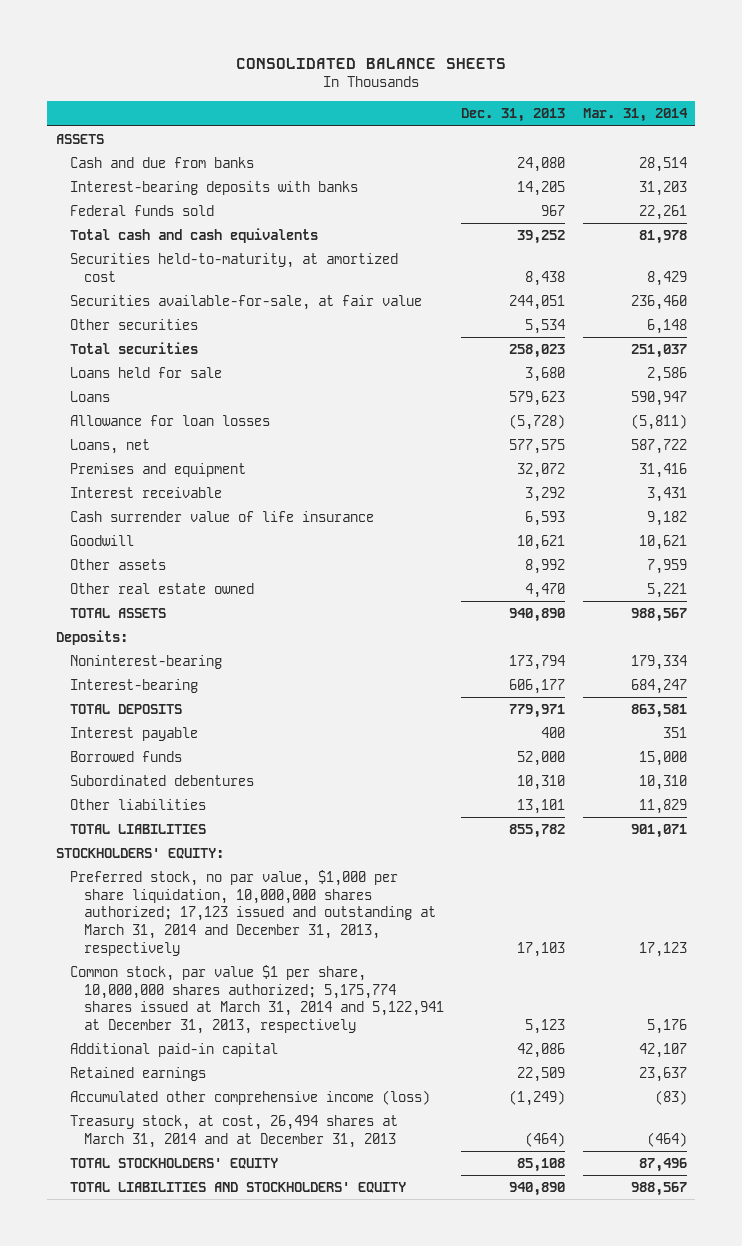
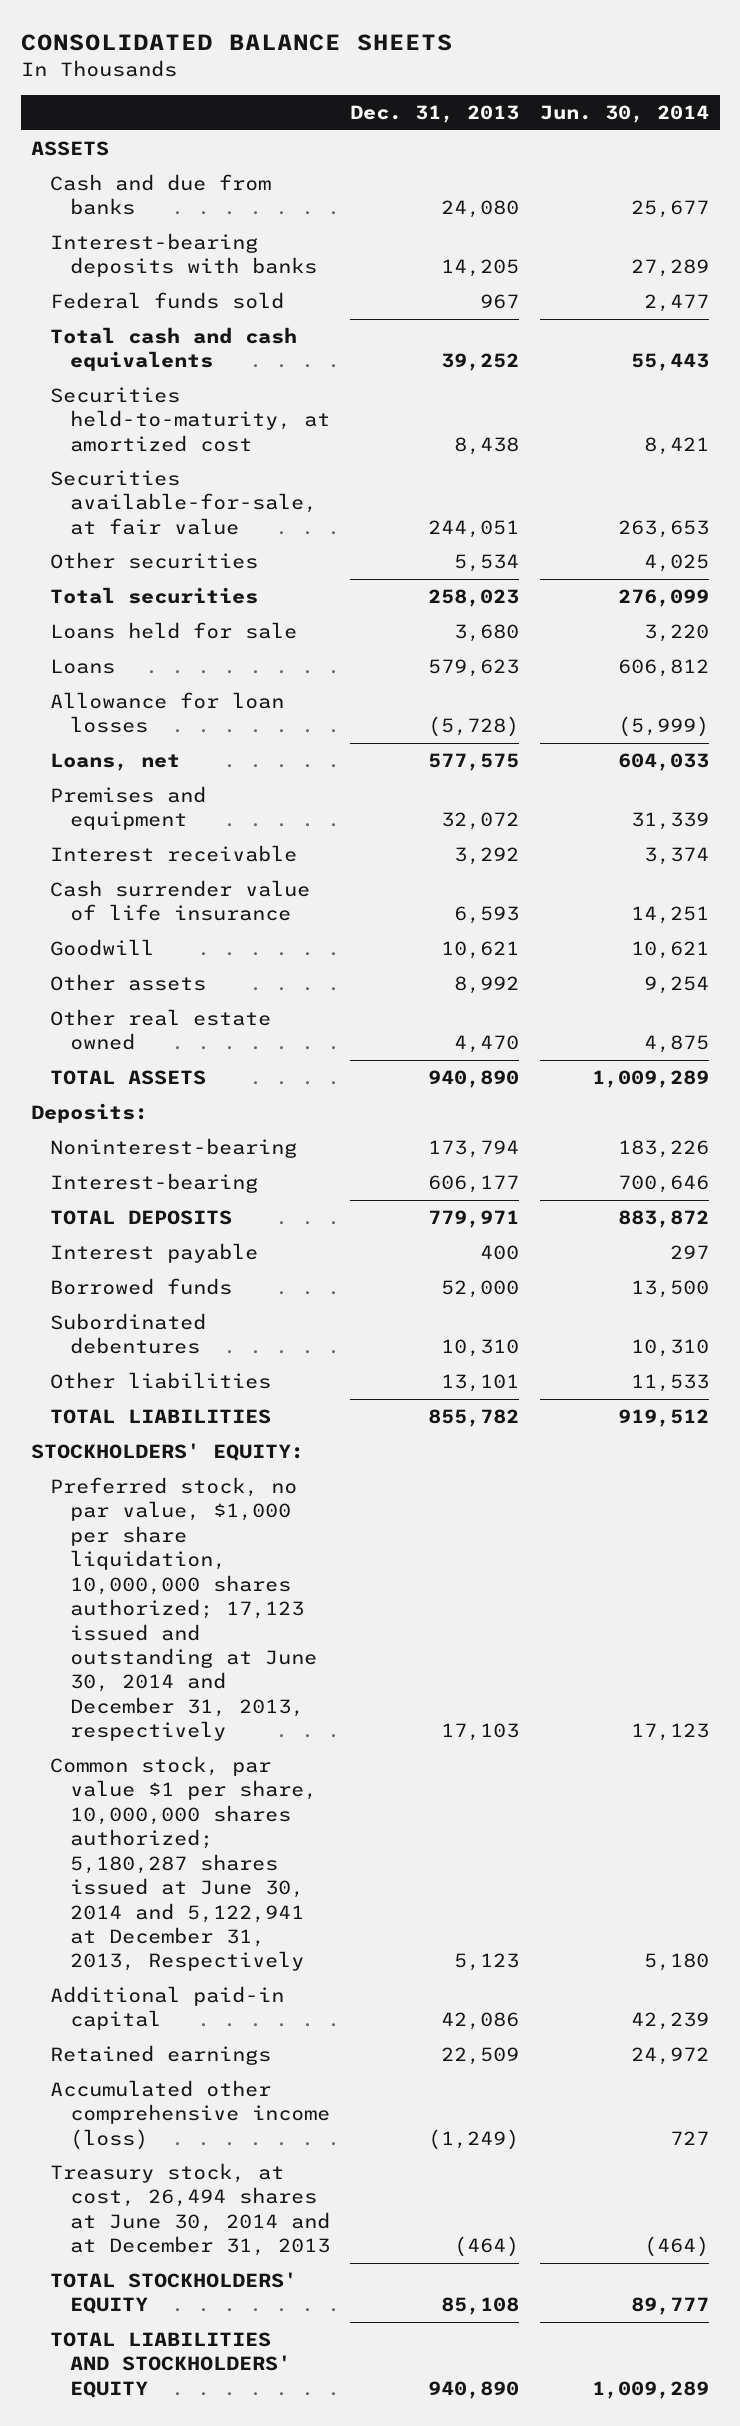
[582,108,688,123] Mar. 31, 2014 -> none
none -> [540,105,710,124] Jun. 30, 2014
[69,870,437,956] Preferred stock, no par value, $1,000 per share liquidation, 10,000,000 shares authorized; 17,123 issued and outstanding at March 31, 2014 and December 31, 2013, respectively -> [50,1476,317,1742] Preferred stock, no par value, $1,000 per share liquidation, 10,000,000 shares authorized; 17,123 issued and outstanding at June 30, 2014 and December 31, 2013, respectively
[69,965,445,1034] Common stock, par value $1 per share, 10,000,000 shares authorized; 5,175,774 shares issued at March 31, 2014 and 5,122,941 at December 31, 2013, respectively -> [50,1755,317,1972] Common stock, par value $1 per share, 10,000,000 shares authorized; 5,180,287 shares issued at June 30, 2014 and 5,122,941 at December 31, 2013, Respectively
[69,1115,398,1148] Treasury stock, at cost, 26,494 shares at March 31, 2014 and at December 31, 2013 -> [50,2162,330,2257] Treasury stock, at cost, 26,494 shares at June 30, 2014 and at December 31, 2013

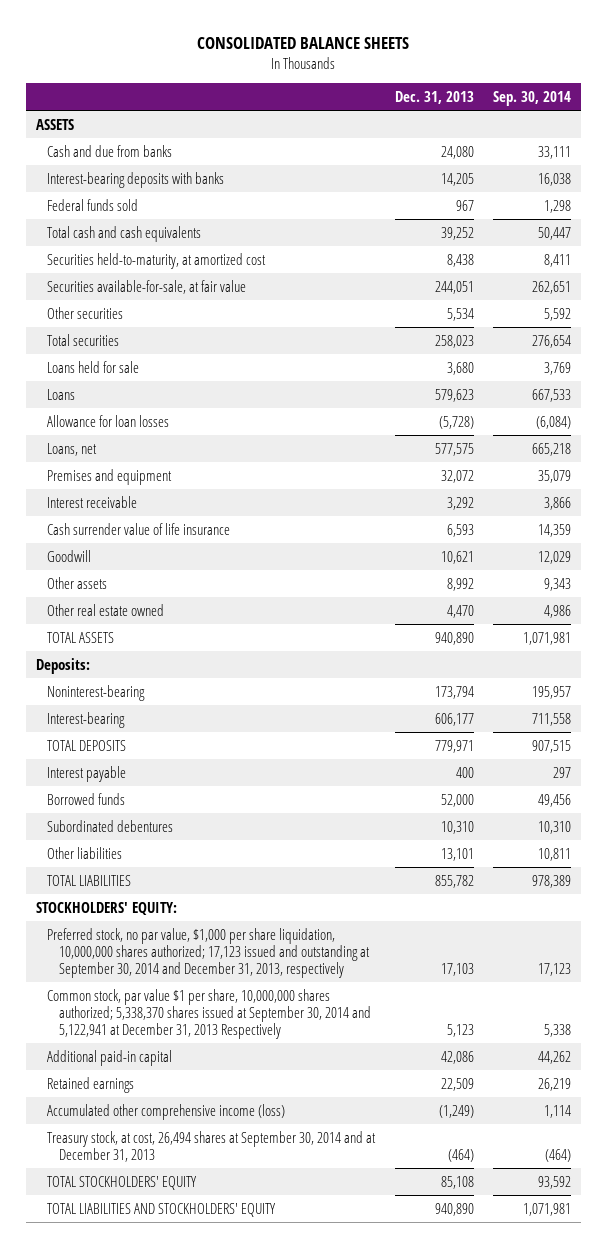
[540,105,710,124] Jun. 30, 2014 -> none
none -> [492,91,571,107] Sep. 30, 2014
[50,1476,317,1742] Preferred stock, no par value, $1,000 per share liquidation, 10,000,000 shares authorized; 17,123 issued and outstanding at June 30, 2014 and December 31, 2013, respectively -> [47,927,370,979] Preferred stock, no par value, $1,000 per share liquidation, 10,000,000 shares authorized; 17,123 issued and outstanding at September 30, 2014 and December 31, 2013, respectively
[50,1755,317,1972] Common stock, par value $1 per share, 10,000,000 shares authorized; 5,180,287 shares issued at June 30, 2014 and 5,122,941 at December 31, 2013, Respectively -> [47,988,371,1040] Common stock, par value $1 per share, 10,000,000 shares authorized; 5,338,370 shares issued at September 30, 2014 and 5,122,941 at December 31, 2013 Respectively
[50,2162,330,2257] Treasury stock, at cost, 26,494 shares at June 30, 2014 and at December 31, 2013 -> [47,1130,377,1162] Treasury stock, at cost, 26,494 shares at September 30, 2014 and at December 31, 2013

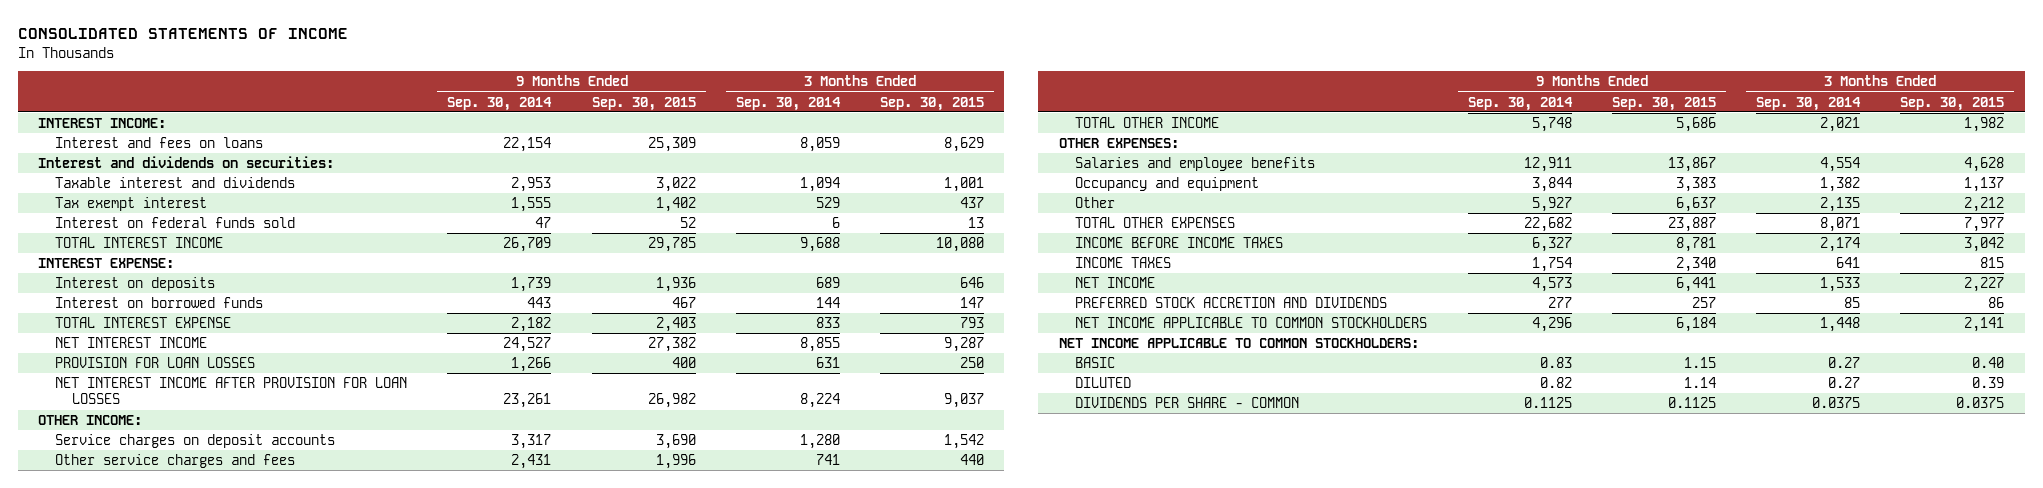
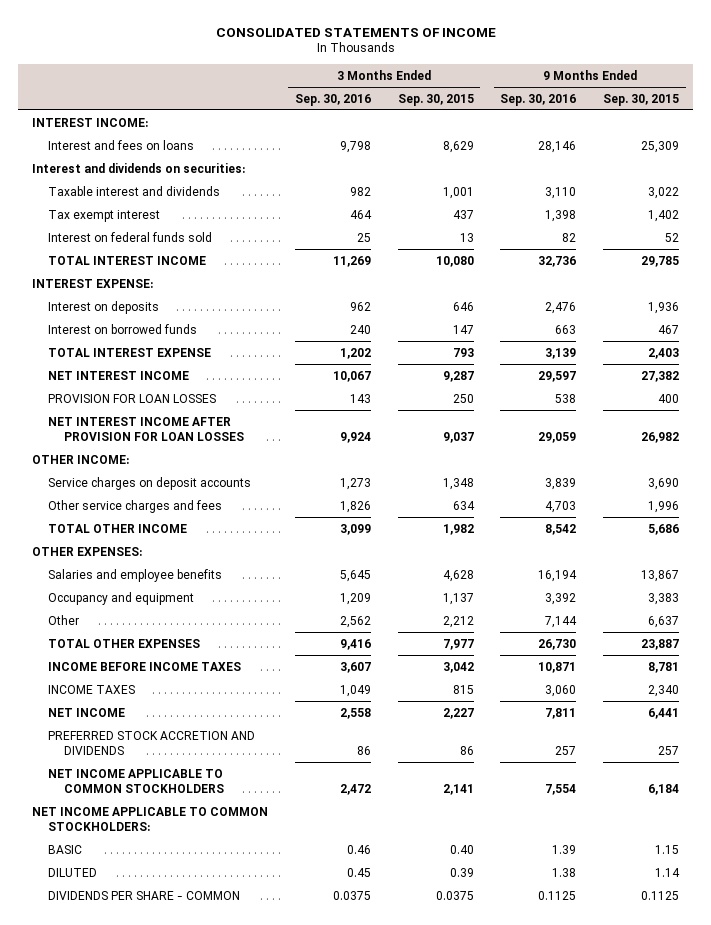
[447,96,553,111] Sep. 30, 2014 -> none
[736,96,842,111] Sep. 30, 2014 -> none
none -> [294,93,371,106] Sep. 30, 2016
none -> [500,93,577,106] Sep. 30, 2016
[944,433,985,449] 1,542 -> [442,477,474,490] 1,348
[960,453,985,465] 440 -> [452,500,475,510] 634

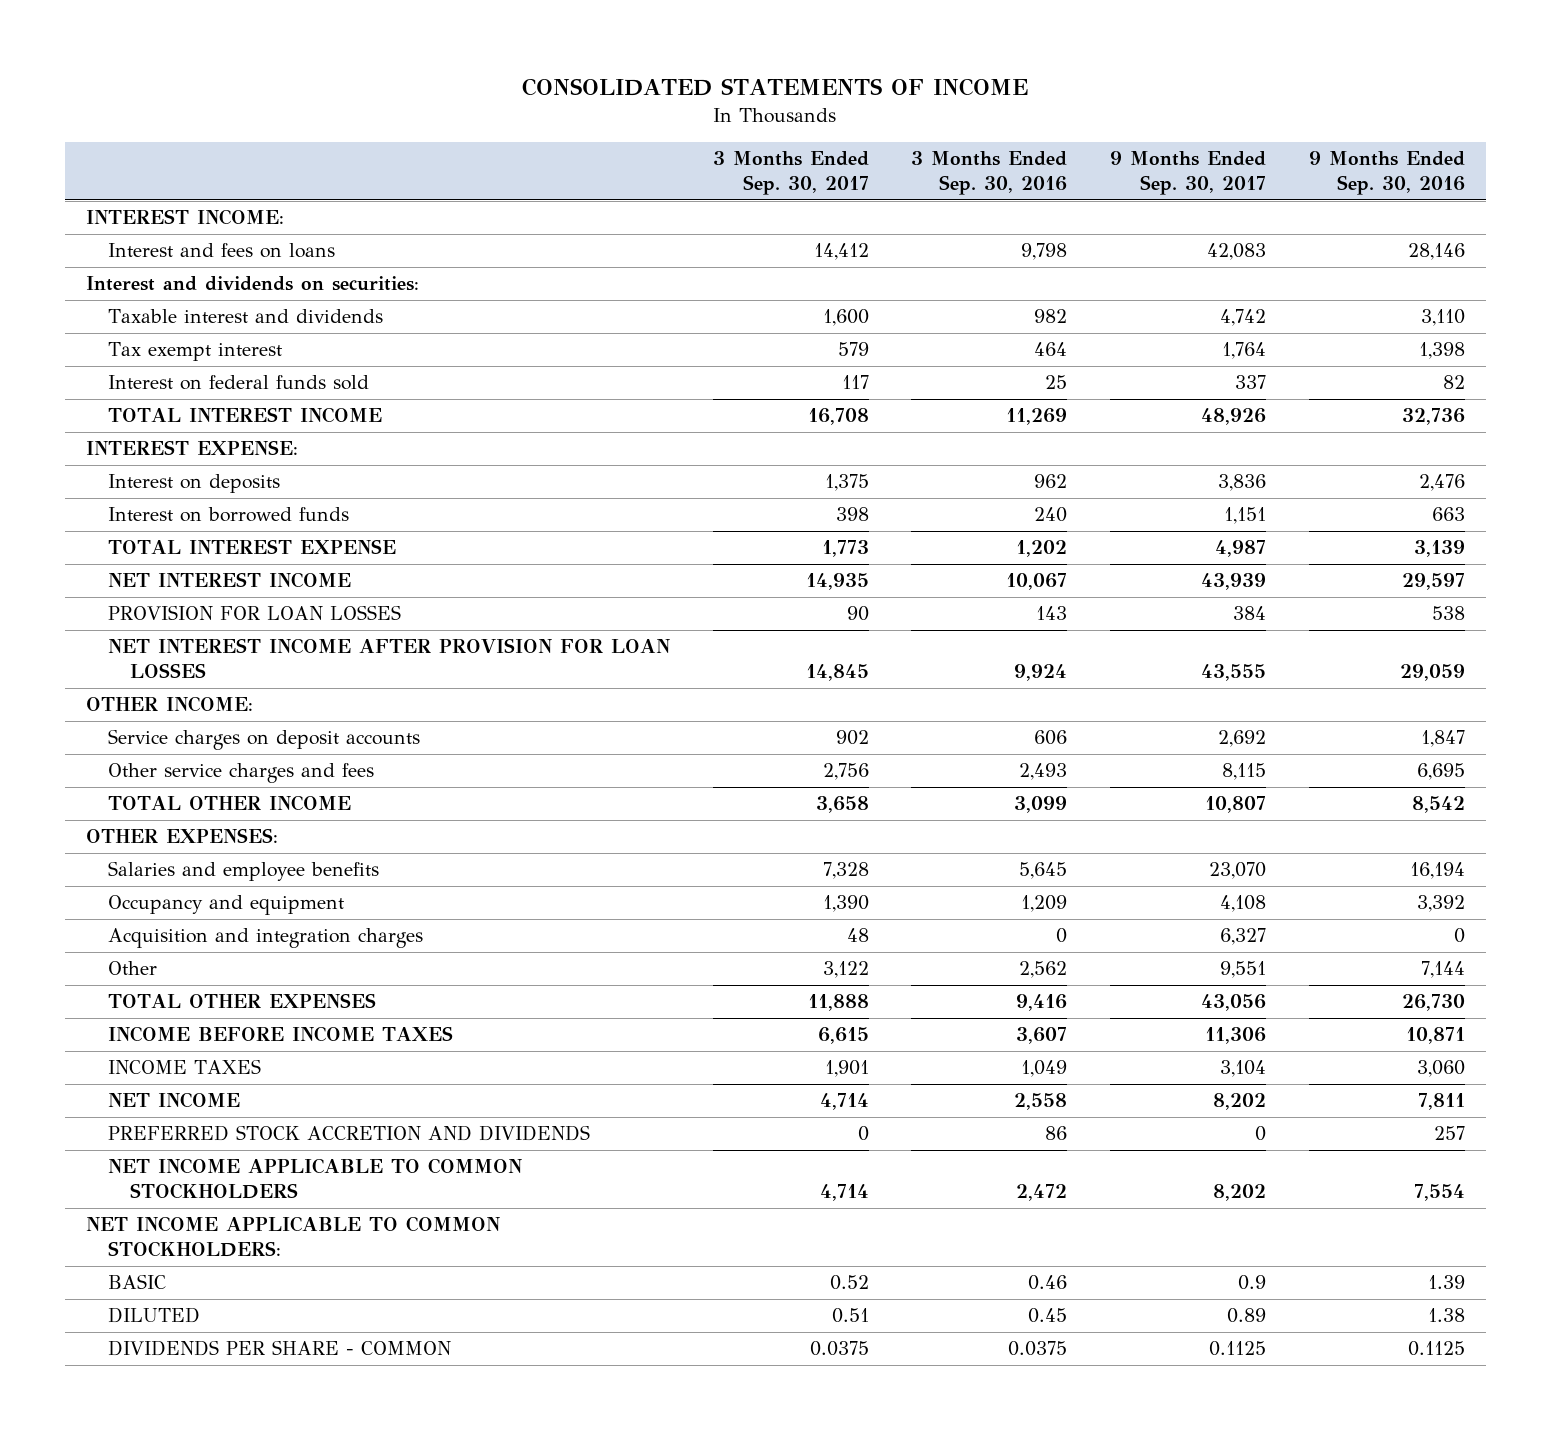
[397,93,474,106] Sep. 30, 2015 -> none
[603,93,680,106] Sep. 30, 2015 -> none
none -> [712,150,869,195] 3 Months Ended Sep. 30, 2017
none -> [1110,150,1267,195] 9 Months Ended Sep. 30, 2017
[339,477,371,490] 1,273 -> [1034,730,1068,746] 606
[545,477,577,490] 3,839 -> [1420,730,1465,748] 1,847
[339,500,371,513] 1,826 -> [1019,763,1068,781] 2,493
[545,500,577,513] 4,703 -> [1416,763,1465,781] 6,695
none -> [107,928,423,949] Acquisition and integration charges

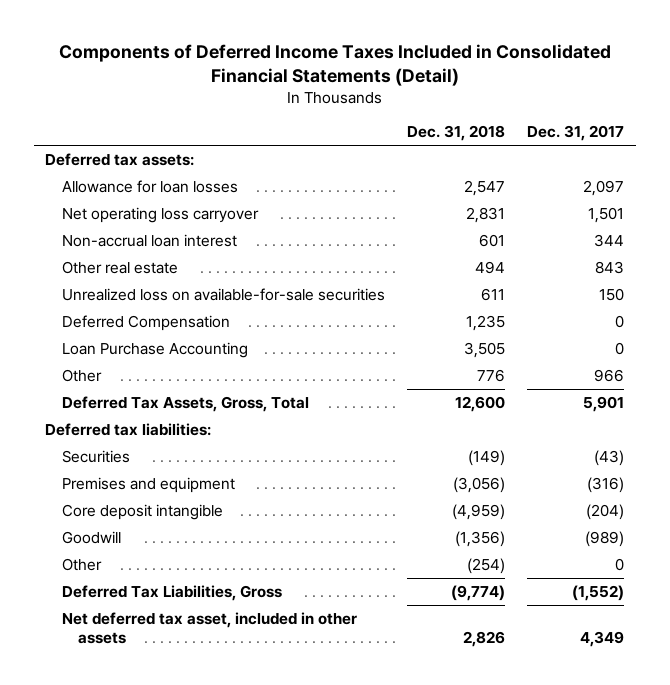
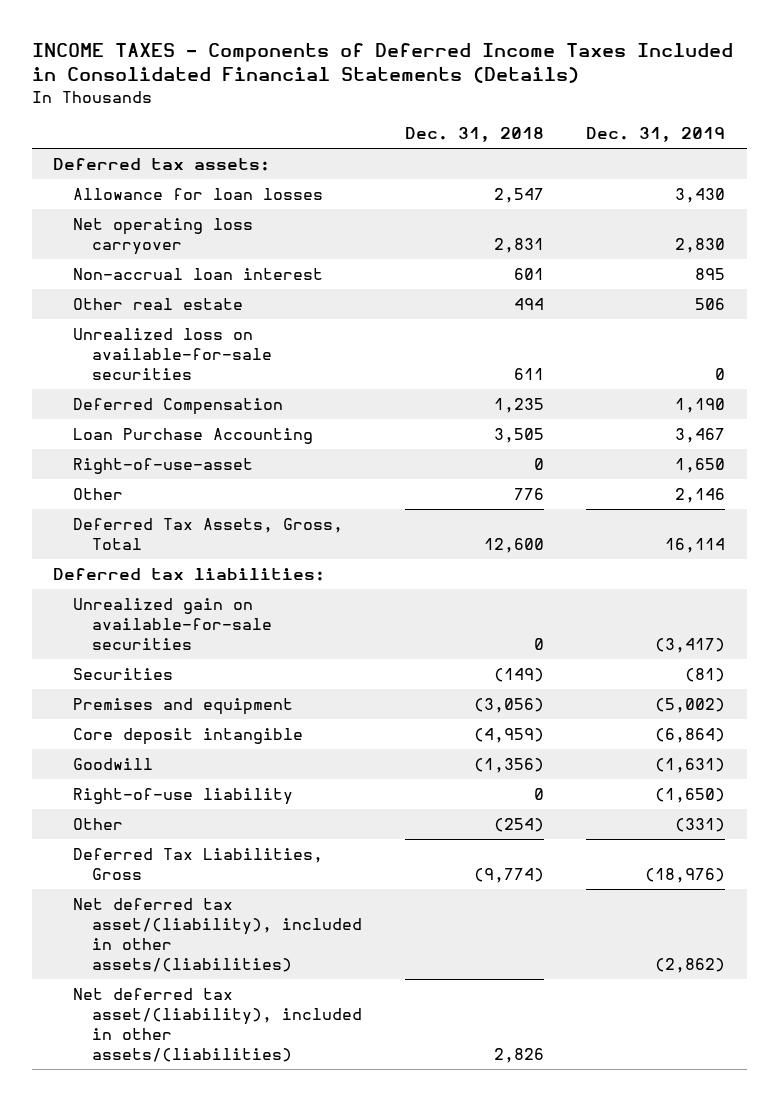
[58,44,611,87] Components of Deferred Income Taxes Included in Consolidated Financial Statements (Detail) -> [31,42,733,84] INCOME TAXES - Components of Deferred Income Taxes Included in Consolidated Financial Statements (Details)
[527,125,625,142] Dec. 31, 2017 -> none
none -> [586,127,726,143] Dec. 31, 2019
none -> [72,457,253,474] Right-of-use-asset
none -> [72,597,273,650] Unrealized gain on available-for-sale securities
none -> [72,787,293,805] Right-of-use liability
none -> [72,897,363,972] Net deferred tax asset/(liability), included in other assets/(liabilities)
[61,611,357,645] Net deferred tax asset, included in other assets -> [72,987,363,1062] Net deferred tax asset/(liability), included in other assets/(liabilities)

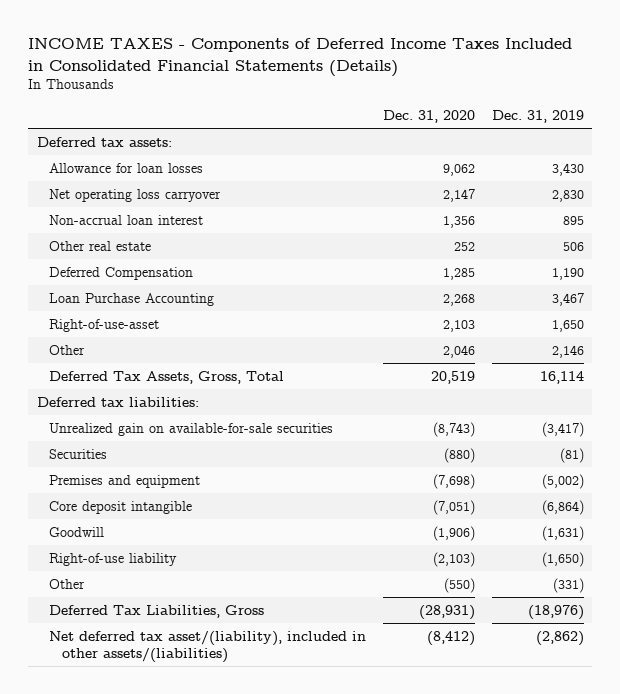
[404,127,544,143] Dec. 31, 2018 -> none
none -> [382,110,475,124] Dec. 31, 2020
[72,327,273,380] Unrealized loss on available-for-sale securities -> none
[72,987,363,1062] Net deferred tax asset/(liability), included in other assets/(liabilities) -> none

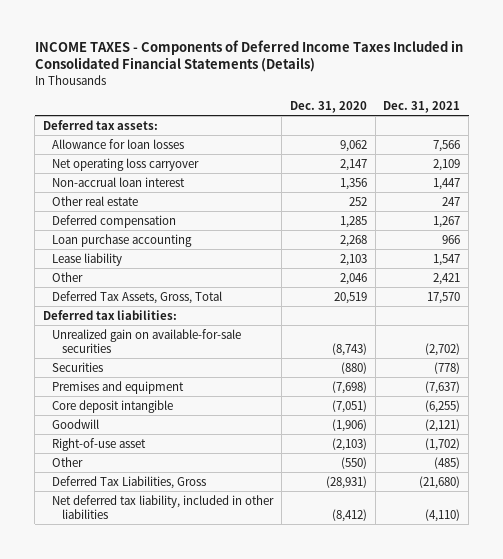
[491,110,584,124] Dec. 31, 2019 -> none
none -> [383,100,461,113] Dec. 31, 2021
[49,266,194,280] Deferred Compensation -> [52,214,177,228] Deferred compensation
[49,292,215,306] Loan Purchase Accounting -> [52,233,193,247] Loan purchase accounting
[49,318,160,332] Right-of-use-asset -> [52,252,123,266] Lease liability
[49,552,178,566] Right-of-use liability -> [52,437,147,451] Right-of-use asset
[49,630,367,664] Net deferred tax asset/(liability), included in other assets/(liabilities) -> [52,494,275,520] Net deferred tax liability, included in other liabilities

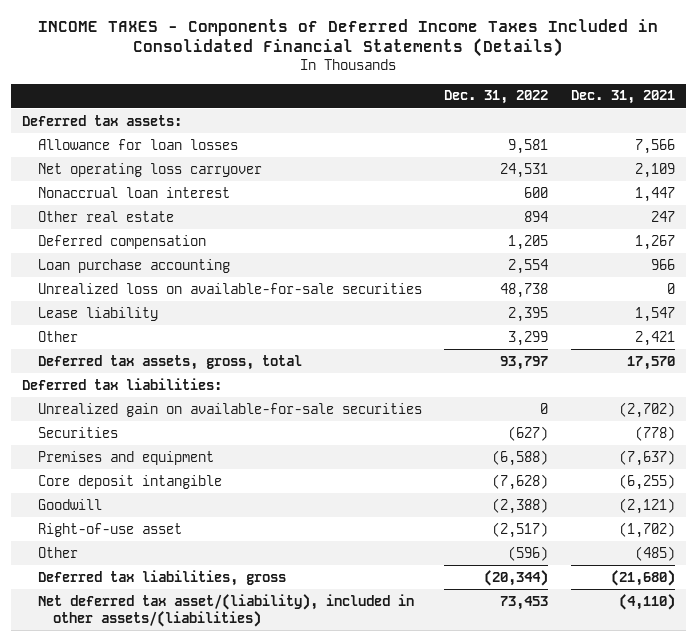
[289,100,367,113] Dec. 31, 2020 -> none
none -> [444,90,549,105] Dec. 31, 2022
[52,176,186,187] Non-accrual loan interest -> [37,186,230,198] Nonaccrual loan interest
none -> [37,282,422,294] Unrealized loss on available-for-sale securities
[52,290,223,304] Deferred Tax Assets, Gross, Total -> [37,354,302,370] Deferred tax assets, gross, total
[52,475,207,489] Deferred Tax Liabilities, Gross -> [37,569,286,586] Deferred tax liabilities, gross
[52,494,275,520] Net deferred tax liability, included in other liabilities -> [37,593,414,627] Net deferred tax asset/(liability), included in other assets/(liabilities)

